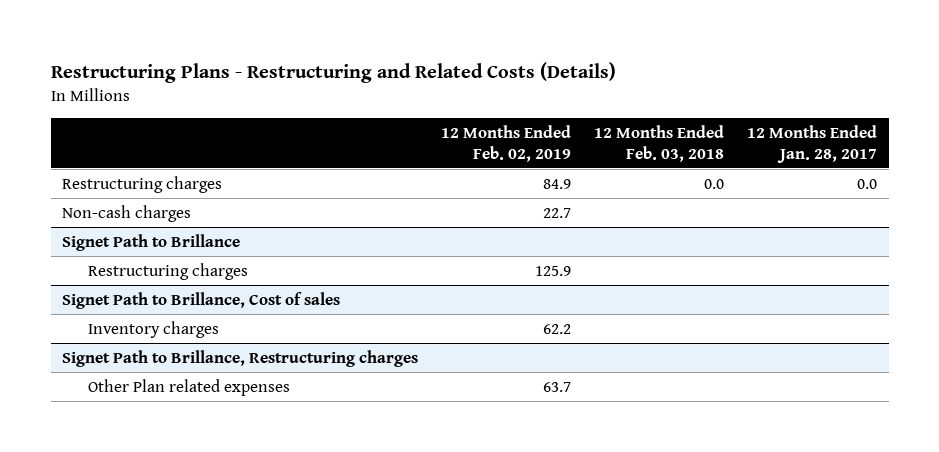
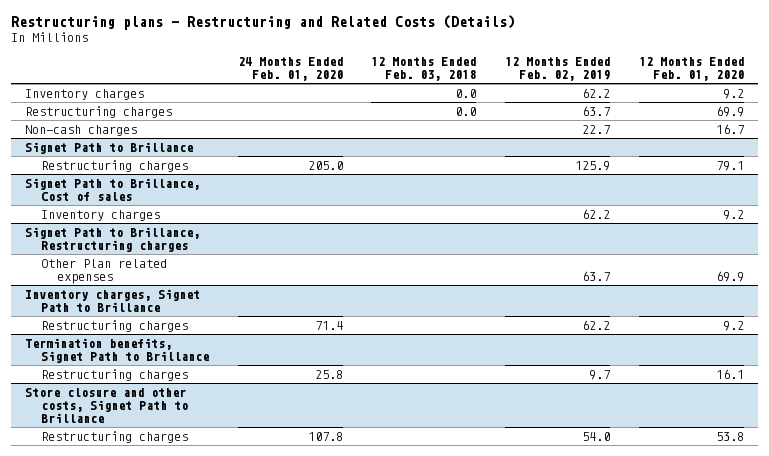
[50,61,616,83] Restructuring Plans - Restructuring and Related Costs (Details) -> [11,15,516,31] Restructuring plans - Restructuring and Related Costs (Details)
[747,124,878,163] 12 Months Ended Jan. 28, 2017 -> none
none -> [237,56,343,82] 24 Months Ended Feb. 01, 2020
none -> [638,56,744,82] 12 Months Ended Feb. 01, 2020
none -> [25,88,145,100] Inventory charges
[543,178,572,189] 84.9 -> [582,105,611,116] 63.7
none -> [25,288,201,312] Inventory charges, Signet Path to Brillance
none -> [41,319,189,332] Restructuring charges
none -> [25,337,210,363] Termination benefits, Signet Path to Brillance
none -> [41,368,189,381] Restructuring charges
none -> [25,387,189,424] Store closure and other costs, Signet Path to Brillance
none -> [41,430,189,443] Restructuring charges

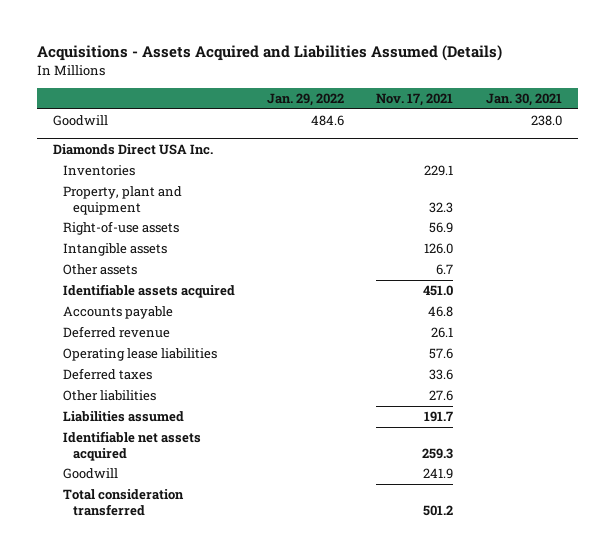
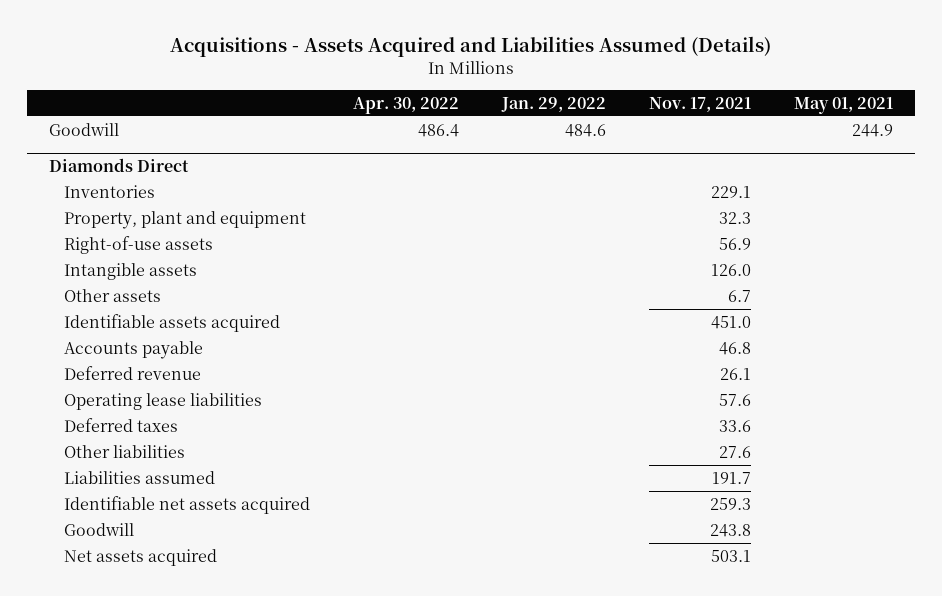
[485,92,562,106] Jan. 30, 2021 -> none
none -> [352,97,459,115] Apr. 30, 2022
none -> [794,97,894,115] May 01, 2021
[53,143,214,155] Diamonds Direct USA Inc. -> [48,158,189,173] Diamonds Direct
[63,489,185,516] Total consideration transferred -> none
[423,468,454,480] 241.9 -> [710,523,752,537] 243.8
none -> [63,548,217,566] Net assets acquired

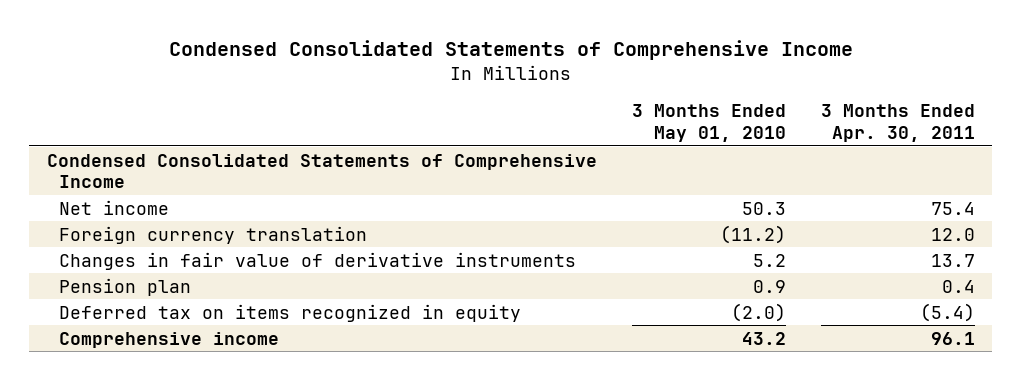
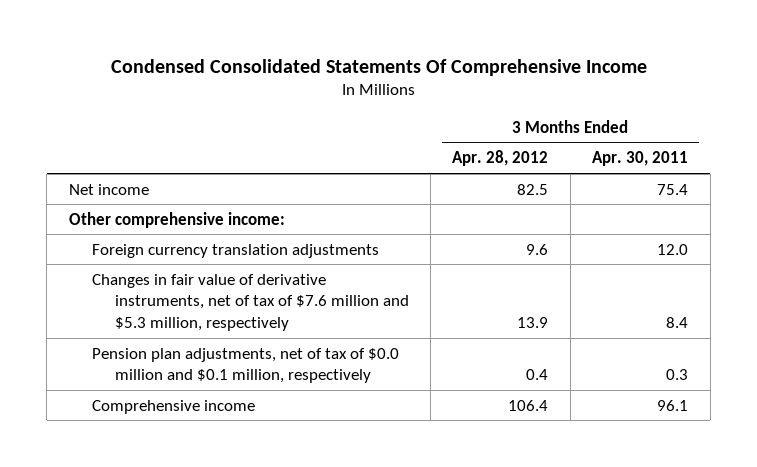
[168,40,853,61] Condensed Consolidated Statements of Comprehensive Income -> [110,58,647,76] Condensed Consolidated Statements Of Comprehensive Income
[631,104,786,142] 3 Months Ended May 01, 2010 -> none
none -> [452,150,549,167] Apr. 28, 2012
[46,153,597,189] Condensed Consolidated Statements of Comprehensive Income -> none
[58,277,191,296] Pension plan -> none
[58,303,521,322] Deferred tax on items recognized in equity -> none
none -> [68,211,285,228] Other comprehensive income:
[58,225,367,244] Foreign currency translation -> [91,243,379,258] Foreign currency translation adjustments
[58,251,576,270] Changes in fair value of derivative instruments -> [91,273,409,332] Changes in fair value of derivative instruments, net of tax of $7.6 million and $5.3 million, respectively
[930,253,975,267] 13.7 -> [666,317,689,329] 8.4
none -> [91,347,399,384] Pension plan adjustments, net of tax of $0.0 million and $0.1 million, respectively

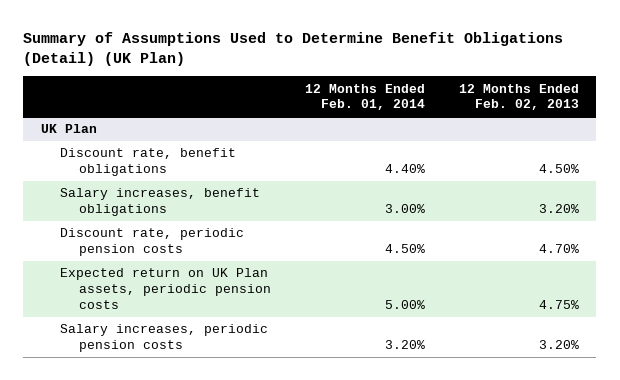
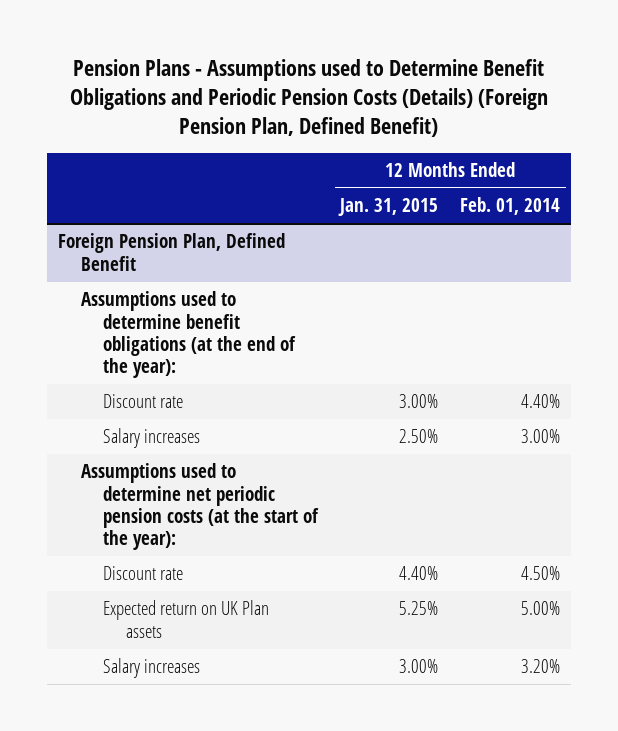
[23,32,564,67] Summary of Assumptions Used to Determine Benefit Obligations (Detail) (UK Plan) -> [70,58,549,137] Pension Plans - Assumptions used to Determine Benefit Obligations and Periodic Pension Costs (Details) (Foreign Pension Plan, Defined Benefit)
[459,83,580,111] 12 Months Ended Feb. 02, 2013 -> none
none -> [338,198,439,217] Jan. 31, 2015
[40,124,97,134] UK Plan -> none
none -> [57,233,285,271] Foreign Pension Plan, Defined Benefit
none -> [80,291,297,379] Assumptions used to determine benefit obligations (at the end of the year):
[59,148,236,177] Discount rate, benefit obligations -> [103,394,184,409] Discount rate
[59,188,260,217] Salary increases, benefit obligations -> [103,428,201,449] Salary increases
none -> [80,463,320,551] Assumptions used to determine net periodic pension costs (at the start of the year):
[59,228,244,257] Discount rate, periodic pension costs -> [103,566,184,581] Discount rate
[59,268,272,309] Expected return on UK Plan assets, periodic pension costs -> [103,600,270,638] Expected return on UK Plan assets
[59,324,268,353] Salary increases, periodic pension costs -> [103,658,201,679] Salary increases

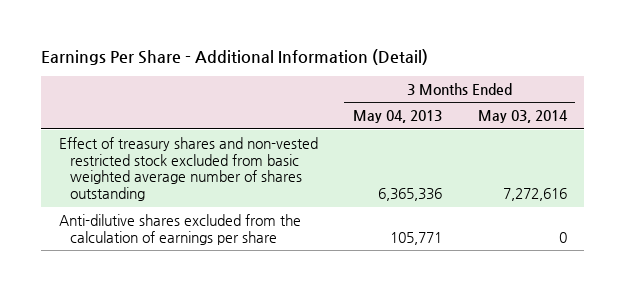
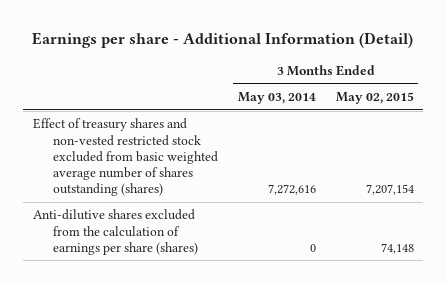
[40,49,428,66] Earnings Per Share - Additional Information (Detail) -> [32,32,414,49] Earnings per share - Additional Information (Detail)
[353,110,443,124] May 04, 2013 -> none
none -> [335,92,414,105] May 02, 2015
[58,137,318,202] Effect of treasury shares and non-vested restricted stock excluded from basic weighted average number of shares outstanding -> [32,118,219,197] Effect of treasury shares and non-vested restricted stock excluded from basic weighted average number of shares outstanding (shares)
[58,214,301,245] Anti-dilutive shares excluded from the calculation of earnings per share -> [32,209,199,255] Anti-dilutive shares excluded from the calculation of earnings per share (shares)

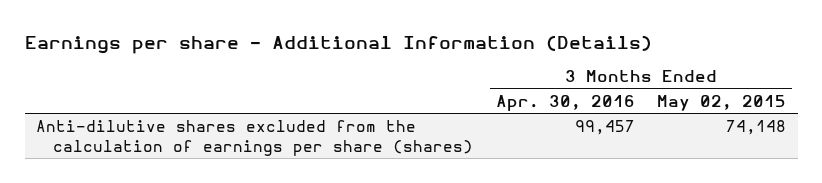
[32,32,414,49] Earnings per share - Additional Information (Detail) -> [24,34,652,54] Earnings per share - Additional Information (Details)
[237,92,316,105] May 03, 2014 -> none
none -> [495,94,635,111] Apr. 30, 2016
[32,118,219,197] Effect of treasury shares and non-vested restricted stock excluded from basic weighted average number of shares outstanding (shares) -> none

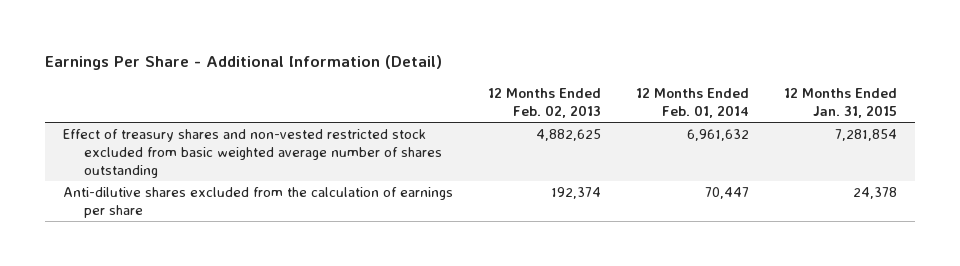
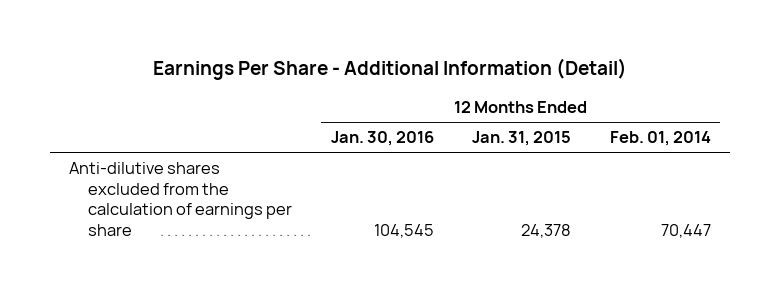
[487,87,601,118] 12 Months Ended Feb. 02, 2013 -> none
none -> [330,131,434,147] Jan. 30, 2016
[62,129,443,178] Effect of treasury shares and non-vested restricted stock excluded from basic weighted average number of shares outstanding -> none

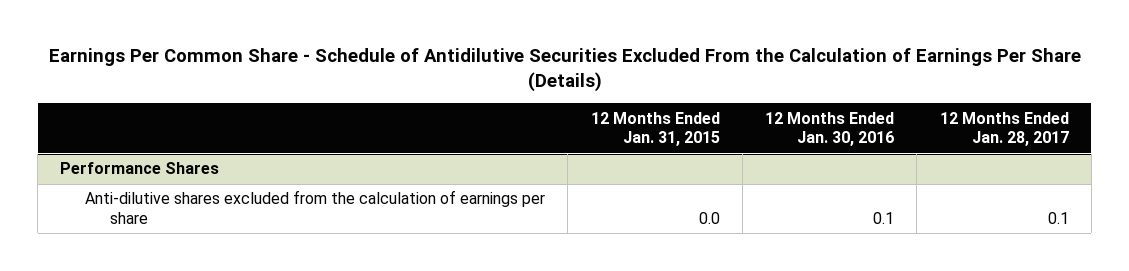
[152,58,627,81] Earnings Per Share - Additional Information (Detail) -> [48,48,1081,93] Earnings Per Common Share - Schedule of Antidilutive Securities Excluded From the Calculation of Earnings Per Share (Details)
[609,131,711,147] Feb. 01, 2014 -> none
none -> [939,111,1069,147] 12 Months Ended Jan. 28, 2017
none -> [60,162,220,175] Performance Shares
[373,223,434,238] 104,545 -> [873,212,895,225] 0.1
[521,223,572,238] 24,378 -> [698,212,720,225] 0.0

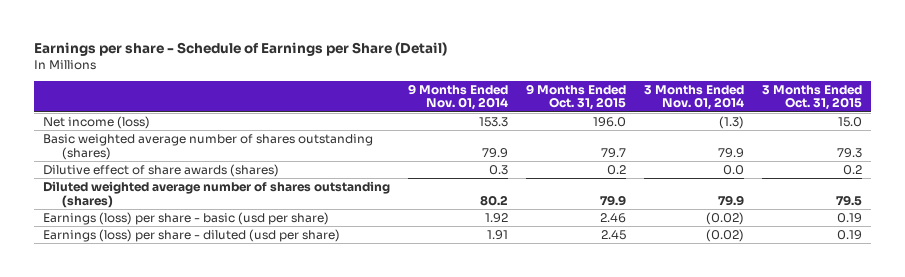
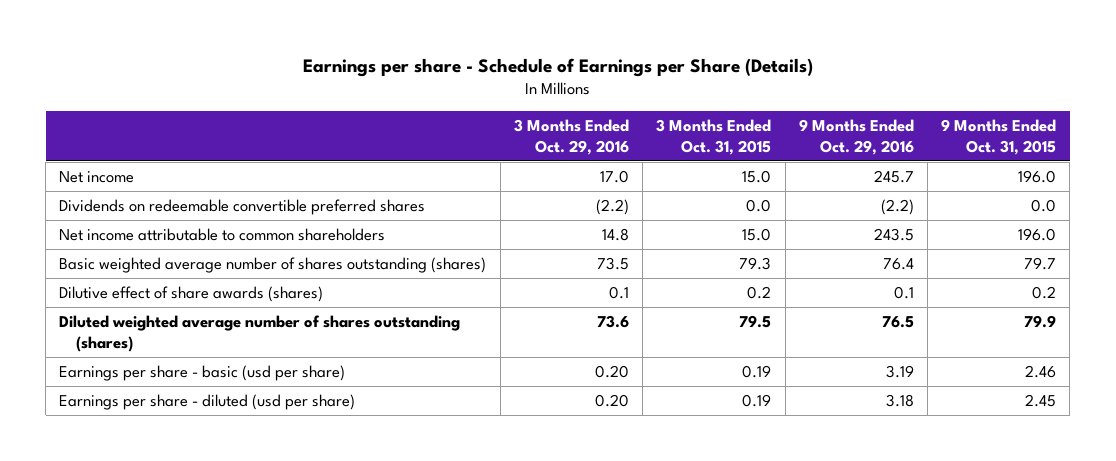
[34,41,448,56] Earnings per share - Schedule of Earnings per Share (Detail) -> [302,57,813,77] Earnings per share - Schedule of Earnings per Share (Details)
[408,83,509,111] 9 Months Ended Nov. 01, 2014 -> none
[644,84,745,111] 3 Months Ended Nov. 01, 2014 -> none
none -> [513,118,629,155] 3 Months Ended Oct. 29, 2016
none -> [798,118,914,155] 9 Months Ended Oct. 29, 2016
[43,115,151,129] Net income (loss) -> [59,171,135,184] Net income
none -> [59,199,426,216] Dividends on redeemable convertible preferred shares
none -> [59,228,386,242] Net income attributable to common shareholders
[43,211,330,225] Earnings (loss) per share - basic (usd per share) -> [59,365,346,382] Earnings per share - basic (usd per share)
[43,228,341,242] Earnings (loss) per share - diluted (usd per share) -> [59,394,356,411] Earnings per share - diluted (usd per share)

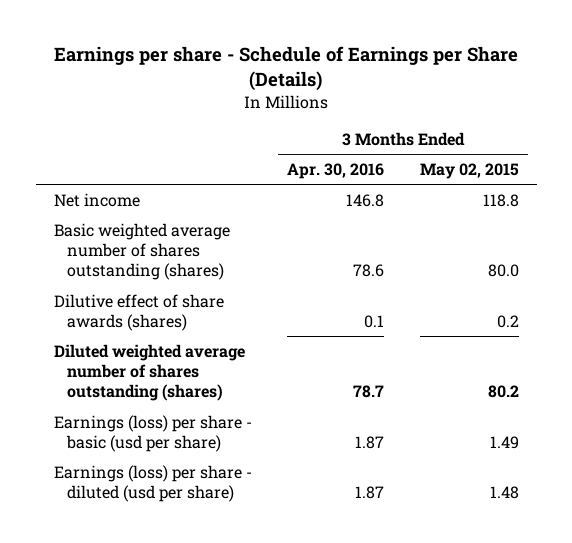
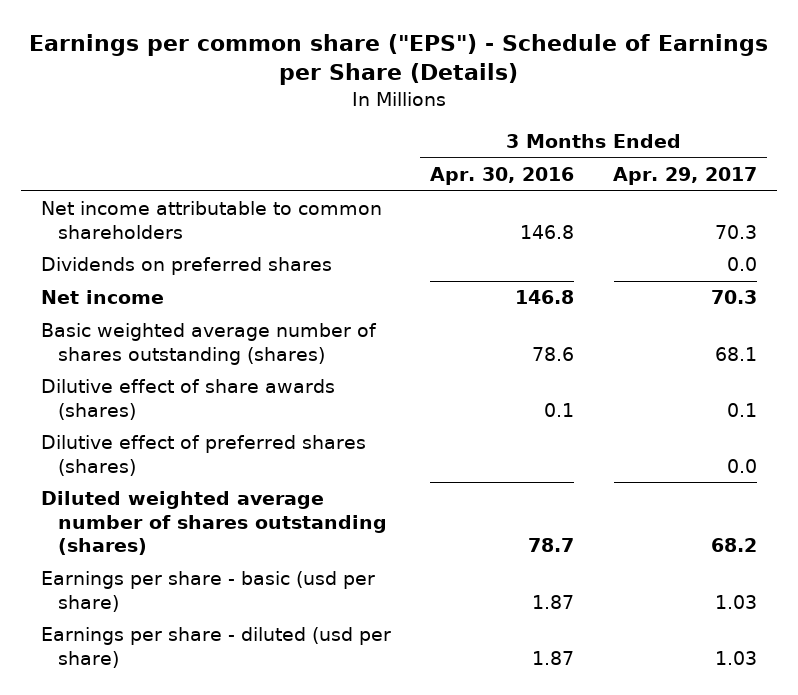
[54,46,519,92] Earnings per share - Schedule of Earnings per Share (Details) -> [29,33,769,86] Earnings per common share ("EPS") - Schedule of Earnings per Share (Details)
[419,163,519,180] May 02, 2015 -> none
none -> [613,167,758,186] Apr. 29, 2017
none -> [40,201,382,239] Net income attributable to common shareholders
none -> [40,257,332,276] Dividends on preferred shares
none -> [40,435,366,476] Dilutive effect of preferred shares (shares)
[53,414,252,453] Earnings (loss) per share - basic (usd per share) -> [40,571,375,612] Earnings per share - basic (usd per share)
[53,464,252,503] Earnings (loss) per share - diluted (usd per share) -> [40,627,391,668] Earnings per share - diluted (usd per share)

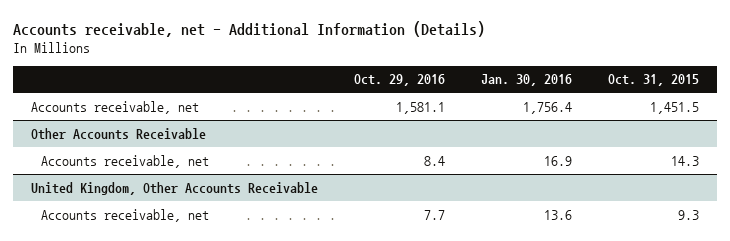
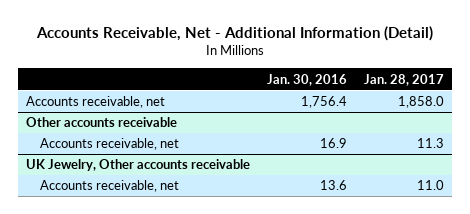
[13,21,486,38] Accounts receivable, net - Additional Information (Details) -> [36,26,434,42] Accounts Receivable, Net - Additional Information (Detail)
[354,74,446,87] Oct. 29, 2016 -> none
[607,74,699,87] Oct. 31, 2015 -> none
none -> [363,73,444,86] Jan. 28, 2017
[31,127,207,140] Other Accounts Receivable -> [26,117,178,128] Other accounts receivable
[31,181,319,195] United Kingdom, Other Accounts Receivable -> none
none -> [26,159,251,172] UK Jewelry, Other accounts receivable

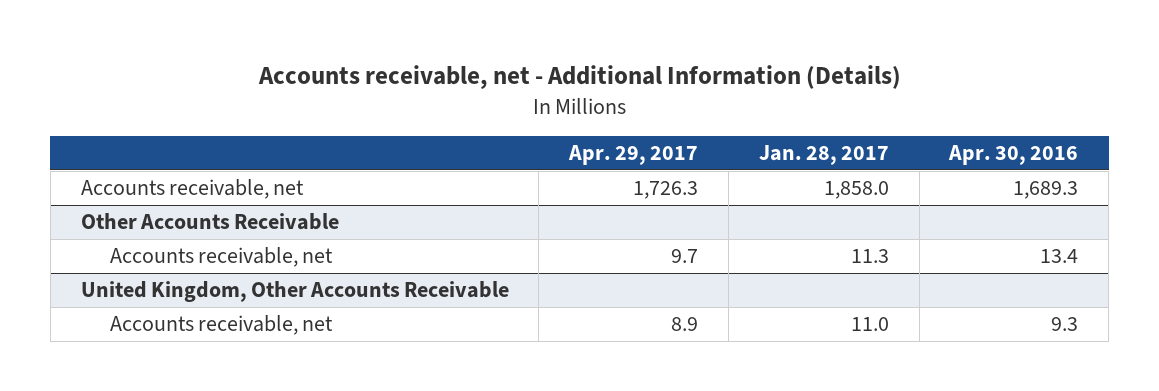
[36,26,434,42] Accounts Receivable, Net - Additional Information (Detail) -> [257,65,901,90] Accounts receivable, net - Additional Information (Details)
[267,73,348,86] Jan. 30, 2016 -> none
none -> [568,144,699,165] Apr. 29, 2017
none -> [948,144,1079,165] Apr. 30, 2016
[26,117,178,128] Other accounts receivable -> [80,213,339,231] Other Accounts Receivable
[26,159,251,172] UK Jewelry, Other accounts receivable -> none
none -> [80,281,509,303] United Kingdom, Other Accounts Receivable

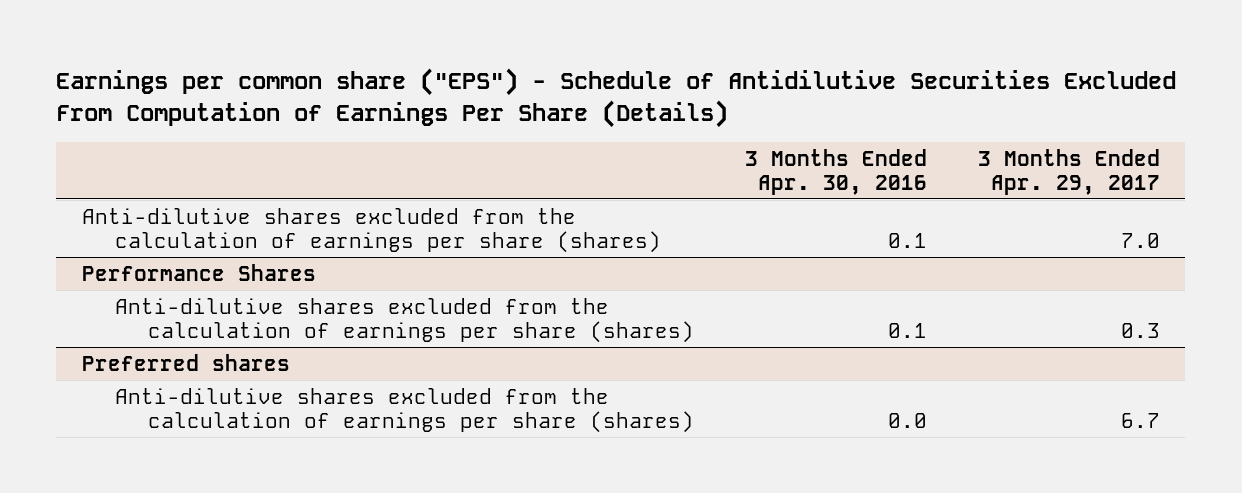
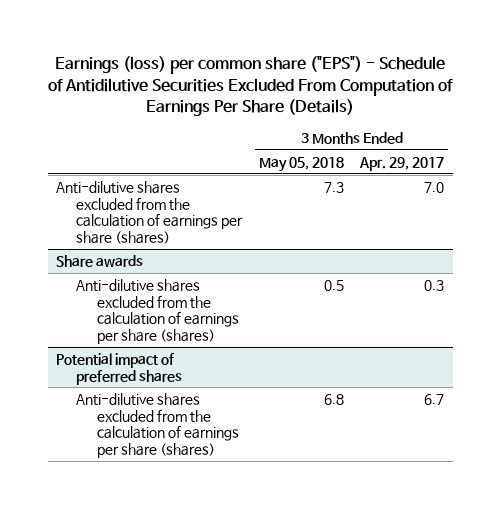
[56,67,1177,128] Earnings per common share ("EPS") - Schedule of Antidilutive Securities Excluded From Computation of Earnings Per Share (Details) -> [48,56,454,117] Earnings (loss) per common share ("EPS") - Schedule of Antidilutive Securities Excluded From Computation of Earnings Per Share (Details)
[744,148,927,195] 3 Months Ended Apr. 30, 2016 -> none
none -> [258,156,344,172] May 05, 2018
[81,263,316,281] Performance Shares -> [56,254,144,267] Share awards
[81,353,290,371] Preferred shares -> [56,352,183,385] Potential impact of preferred shares

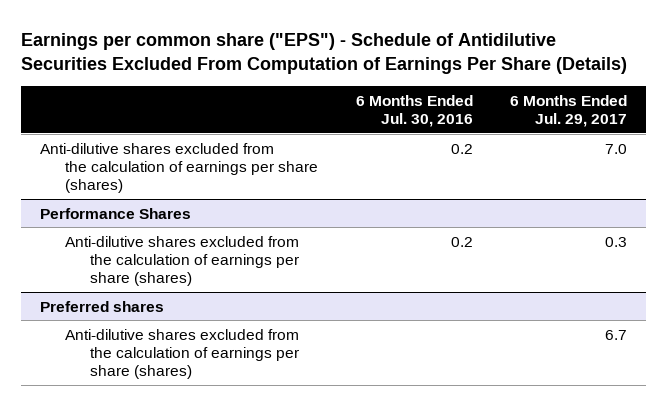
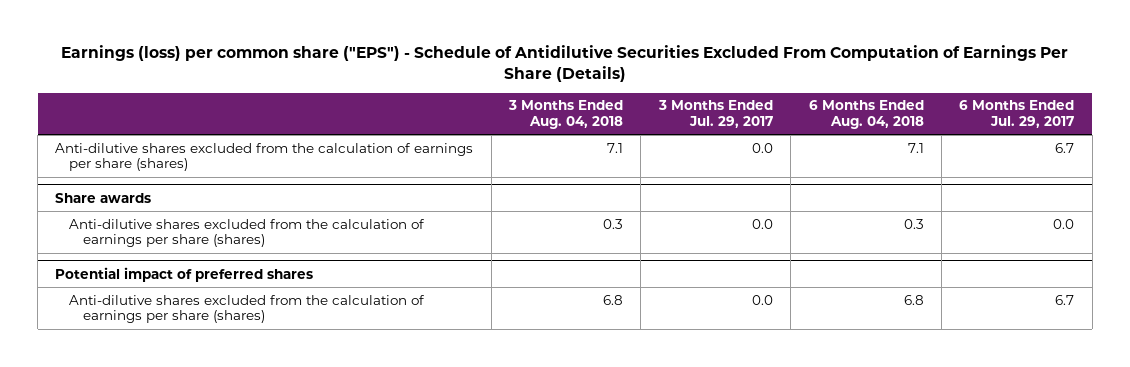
[21,32,628,75] Earnings per common share ("EPS") - Schedule of Antidilutive Securities Excluded From Computation of Earnings Per Share (Details) -> [60,45,1068,83] Earnings (loss) per common share ("EPS") - Schedule of Antidilutive Securities Excluded From Computation of Earnings Per Share (Details)
[355,94,473,127] 6 Months Ended Jul. 30, 2016 -> none
none -> [508,100,624,129] 3 Months Ended Aug. 04, 2018
none -> [657,100,773,128] 3 Months Ended Jul. 29, 2017
none -> [808,100,924,129] 6 Months Ended Aug. 04, 2018
[40,142,319,194] Anti-dilutive shares excluded from the calculation of earnings per share (shares) -> none
[40,207,192,219] Performance Shares -> none
[65,235,300,287] Anti-dilutive shares excluded from the calculation of earnings per share (shares) -> none
[40,300,165,312] Preferred shares -> none
none -> [55,192,152,203] Share awards
none -> [68,218,425,248] Anti-dilutive shares excluded from the calculation of earnings per share (shares)
none -> [55,266,314,282] Potential impact of preferred shares
none -> [68,294,425,324] Anti-dilutive shares excluded from the calculation of earnings per share (shares)

